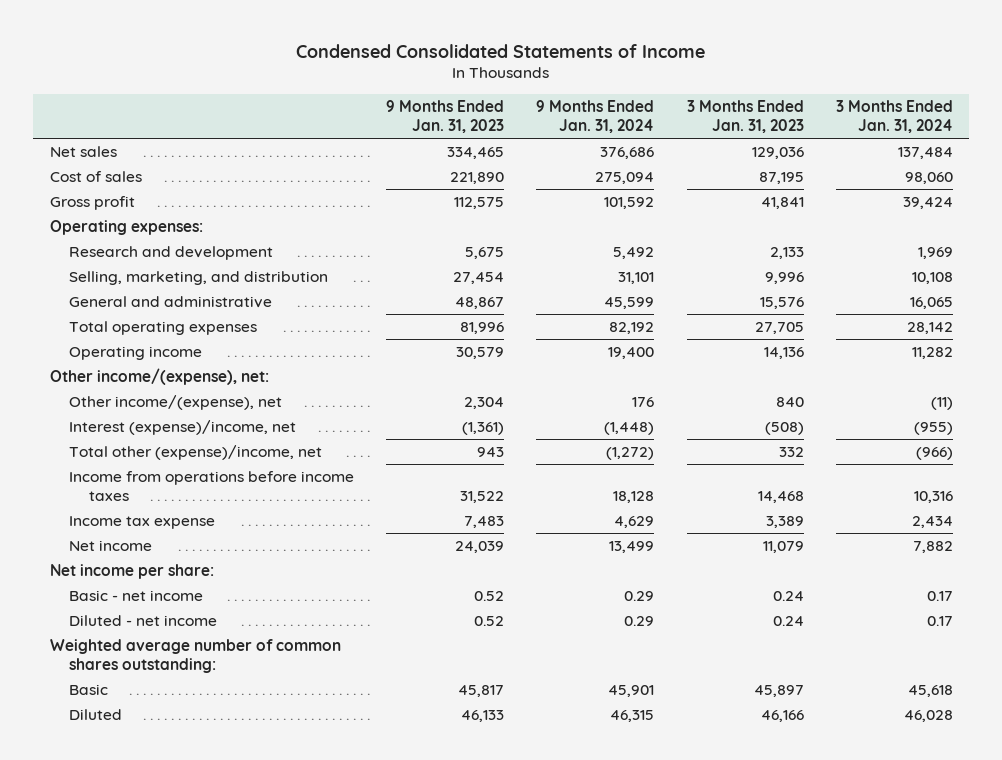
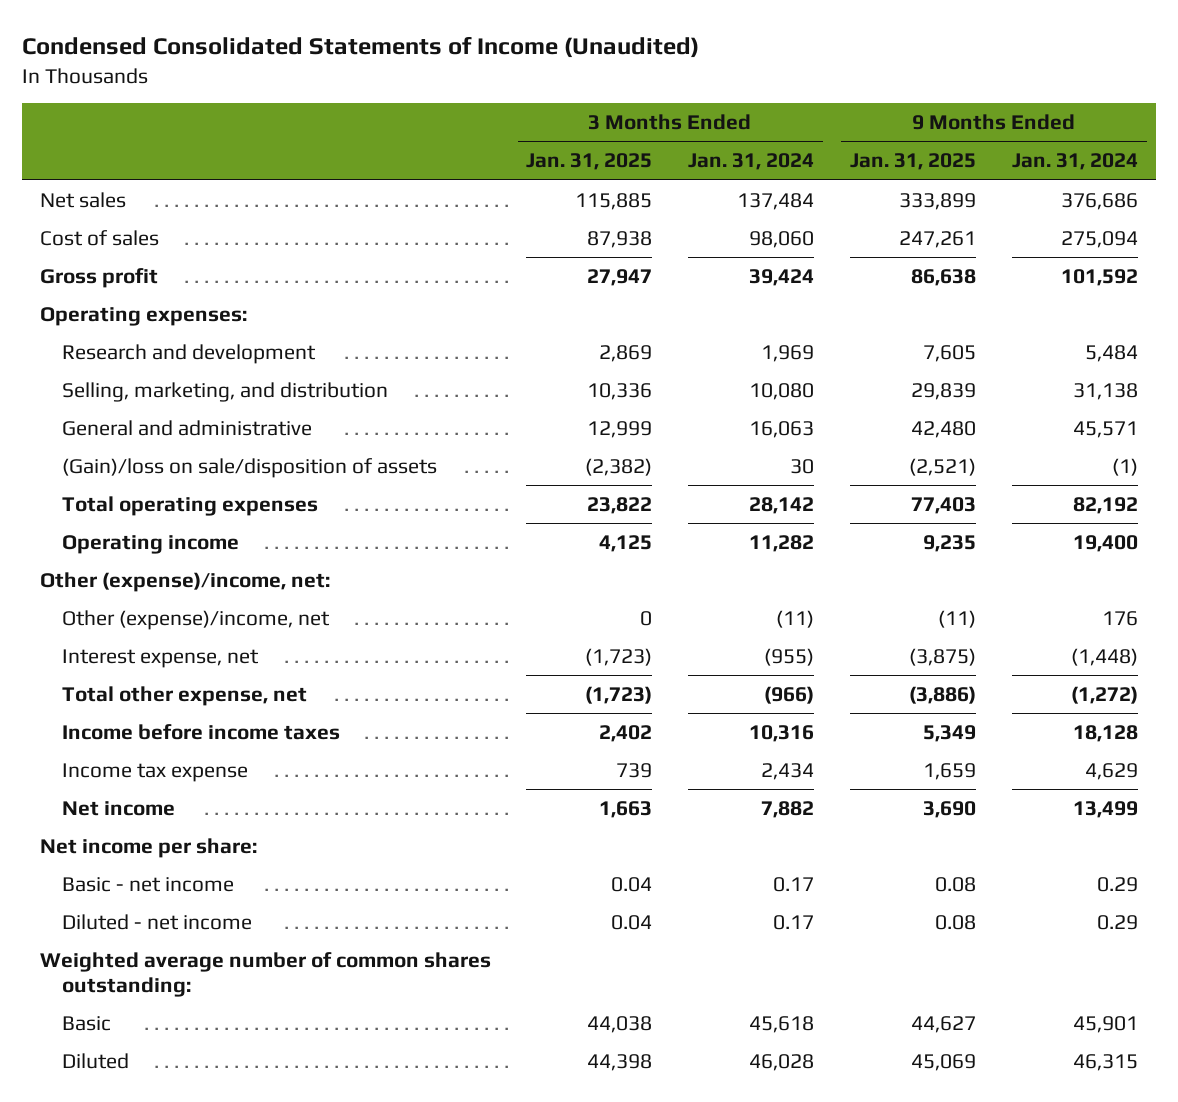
[296,43,706,58] Condensed Consolidated Statements of Income -> [21,36,699,59] Condensed Consolidated Statements of Income (Unaudited)
[386,99,505,134] 9 Months Ended Jan. 31, 2023 -> none
[686,99,804,134] 3 Months Ended Jan. 31, 2023 -> none
none -> [526,153,653,171] Jan. 31, 2025
none -> [850,153,977,171] Jan. 31, 2025
[613,246,655,259] 5,492 -> [1084,344,1138,362] 5,484
[618,271,655,284] 31,101 -> [1072,382,1138,400] 31,138
[911,271,953,284] 10,108 -> [749,382,815,400] 10,080
[604,296,655,309] 45,599 -> [1072,420,1138,438] 45,571
[909,296,953,309] 16,065 -> [749,420,815,438] 16,063
none -> [61,457,437,478] (Gain)/loss on sale/disposition of assets
[49,367,269,385] Other income/(expense), net: -> [39,571,330,592] Other (expense)/income, net:
[69,394,283,410] Other income/(expense), net -> [61,609,330,630] Other (expense)/income, net
[69,419,297,435] Interest (expense)/income, net -> [61,648,259,668] Interest expense, net
[69,444,323,460] Total other (expense)/income, net -> [61,685,307,706] Total other expense, net
[69,470,355,502] Income from operations before income taxes -> [61,723,340,740] Income before income taxes

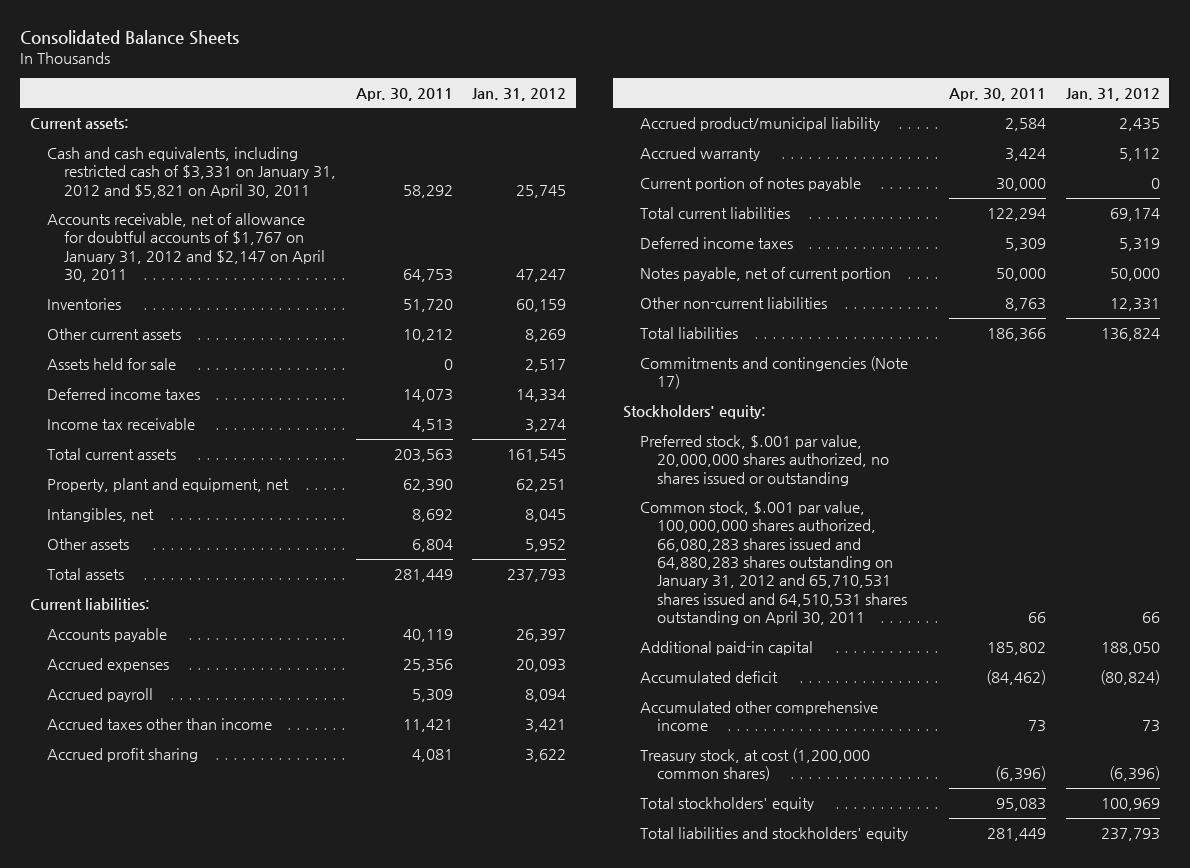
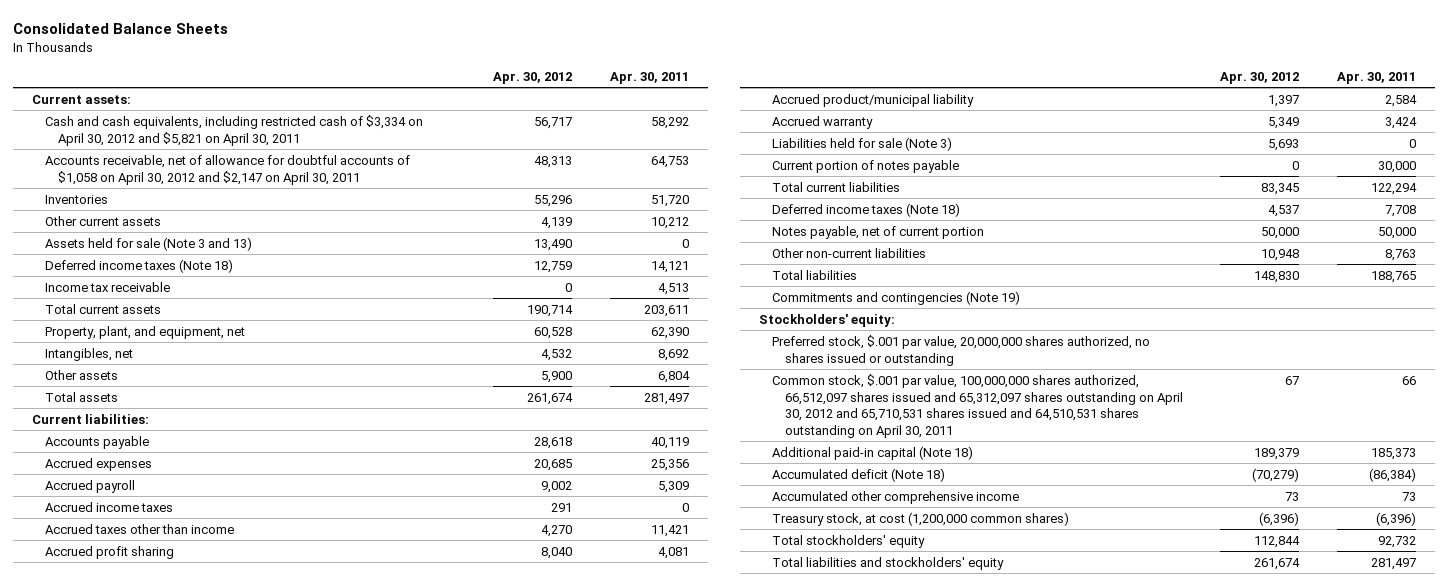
[472,87,567,101] Jan. 31, 2012 -> none
none -> [493,71,573,84] Apr. 30, 2012
[46,147,336,198] Cash and cash equivalents, including restricted cash of $3,331 on January 31, 2012 and $5,821 on April 30, 2011 -> [44,114,423,146] Cash and cash equivalents, including restricted cash of $3,334 on April 30, 2012 and $5,821 on April 30, 2011
[46,213,325,282] Accounts receivable, net of allowance for doubtful accounts of $1,767 on January 31, 2012 and $2,147 on April 30, 2011 -> [44,154,410,185] Accounts receivable, net of allowance for doubtful accounts of $1,058 on April 30, 2012 and $2,147 on April 30, 2011
[46,358,176,371] Assets held for sale -> [44,236,252,251] Assets held for sale (Note 3 and 13)
[46,388,200,401] Deferred income taxes -> [44,258,233,273] Deferred income taxes (Note 18)
[402,389,453,403] 14,073 -> [650,260,689,273] 14,121
[393,449,453,463] 203,563 -> [643,304,689,317] 203,611
[46,478,289,493] Property, plant and equipment, net -> [44,325,245,339] Property, plant, and equipment, net
[393,569,453,583] 281,449 -> [643,392,689,405] 281,497
none -> [44,501,173,512] Accrued income taxes
none -> [771,136,952,151] Liabilities held for sale (Note 3)
[640,237,794,250] Deferred income taxes -> [771,202,960,217] Deferred income taxes (Note 18)
[1004,238,1046,252] 5,309 -> [1384,204,1416,217] 7,708
[986,328,1046,342] 186,366 -> [1370,270,1416,283] 188,765
[640,356,909,390] Commitments and contingencies (Note 17) -> [771,290,1020,305] Commitments and contingencies (Note 19)
[640,501,907,625] Common stock, $.001 par value, 100,000,000 shares authorized, 66,080,283 shares issued and 64,880,283 shares outstanding on January 31, 2012 and 65,710,531 shares issued and 64,510,531 shares outstanding on April 30, 2011 -> [771,373,1183,439] Common stock, $.001 par value, 100,000,000 shares authorized, 66,512,097 shares issued and 65,312,097 shares outstanding on April 30, 2012 and 65,710,531 shares issued and 64,510,531 shares outstanding on April 30, 2011
[640,641,814,656] Additional paid-in capital -> [771,445,973,460] Additional paid-in capital (Note 18)
[986,642,1046,656] 185,802 -> [1370,447,1416,460] 185,373
[640,671,779,684] Accumulated deficit -> [771,467,945,482] Accumulated deficit (Note 18)
[985,670,1046,686] (84,462) -> [1368,467,1416,482] (86,384)
[995,798,1046,812] 95,083 -> [1377,535,1416,548] 92,732
[986,828,1046,842] 281,449 -> [1370,557,1416,570] 281,497

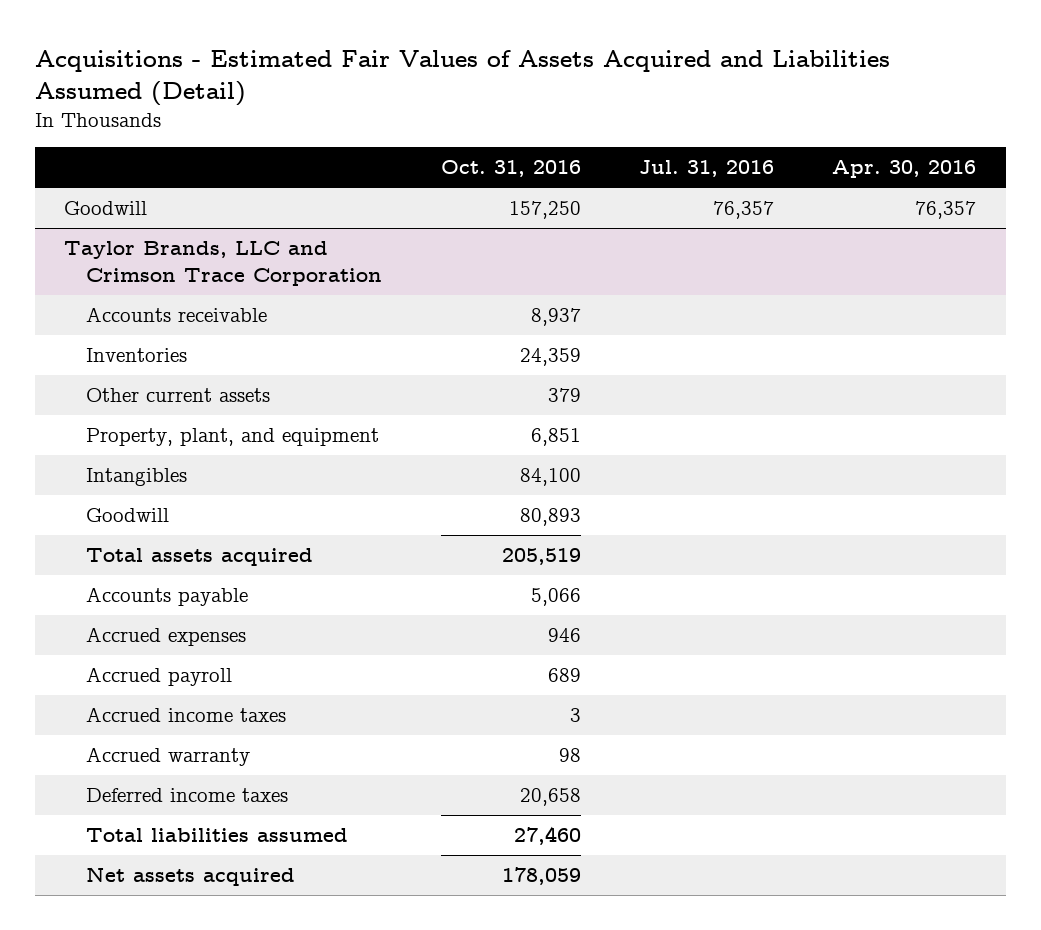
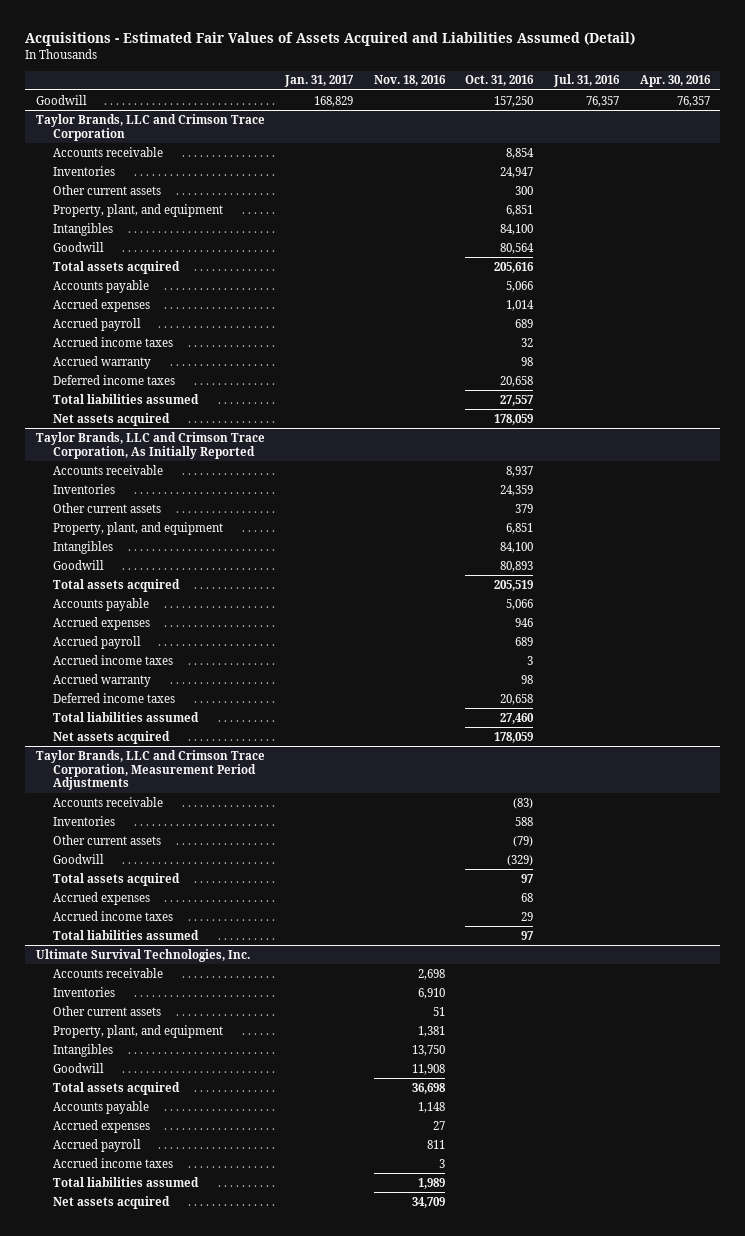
none -> [284,75,355,88] Jan. 31, 2017
none -> [373,75,446,87] Nov. 18, 2016
none -> [53,146,164,157] Accounts receivable
none -> [53,165,116,176] Inventories
none -> [53,184,162,195] Other current assets
none -> [53,203,224,217] Property, plant, and equipment
none -> [53,222,114,236] Intangibles
none -> [53,241,105,252] Goodwill
none -> [53,260,181,274] Total assets acquired
none -> [53,279,150,293] Accounts payable
none -> [53,298,151,312] Accrued expenses
none -> [53,317,142,331] Accrued payroll
none -> [53,336,174,347] Accrued income taxes
none -> [53,355,152,369] Accrued warranty
none -> [53,374,176,385] Deferred income taxes
none -> [53,393,200,404] Total liabilities assumed
none -> [53,412,171,426] Net assets acquired
none -> [35,431,265,459] Taylor Brands, LLC and Crimson Trace Corporation, As Initially Reported
none -> [35,749,265,791] Taylor Brands, LLC and Crimson Trace Corporation, Measurement Period Adjustments
none -> [53,796,164,807] Accounts receivable
none -> [53,815,116,826] Inventories
none -> [53,834,162,845] Other current assets
none -> [53,853,105,864] Goodwill
none -> [53,872,181,886] Total assets acquired
none -> [53,891,151,905] Accrued expenses
none -> [53,910,174,921] Accrued income taxes
none -> [53,929,200,940] Total liabilities assumed
none -> [35,948,250,962] Ultimate Survival Technologies, Inc.
none -> [53,967,164,978] Accounts receivable
none -> [53,986,116,997] Inventories
none -> [53,1005,162,1016] Other current assets
none -> [53,1024,224,1038] Property, plant, and equipment
none -> [53,1043,114,1057] Intangibles
none -> [53,1062,105,1073] Goodwill
none -> [53,1081,181,1095] Total assets acquired
none -> [53,1100,150,1114] Accounts payable
none -> [53,1119,151,1133] Accrued expenses
none -> [53,1138,142,1152] Accrued payroll
none -> [53,1157,174,1168] Accrued income taxes
none -> [53,1176,200,1187] Total liabilities assumed
none -> [53,1195,171,1209] Net assets acquired

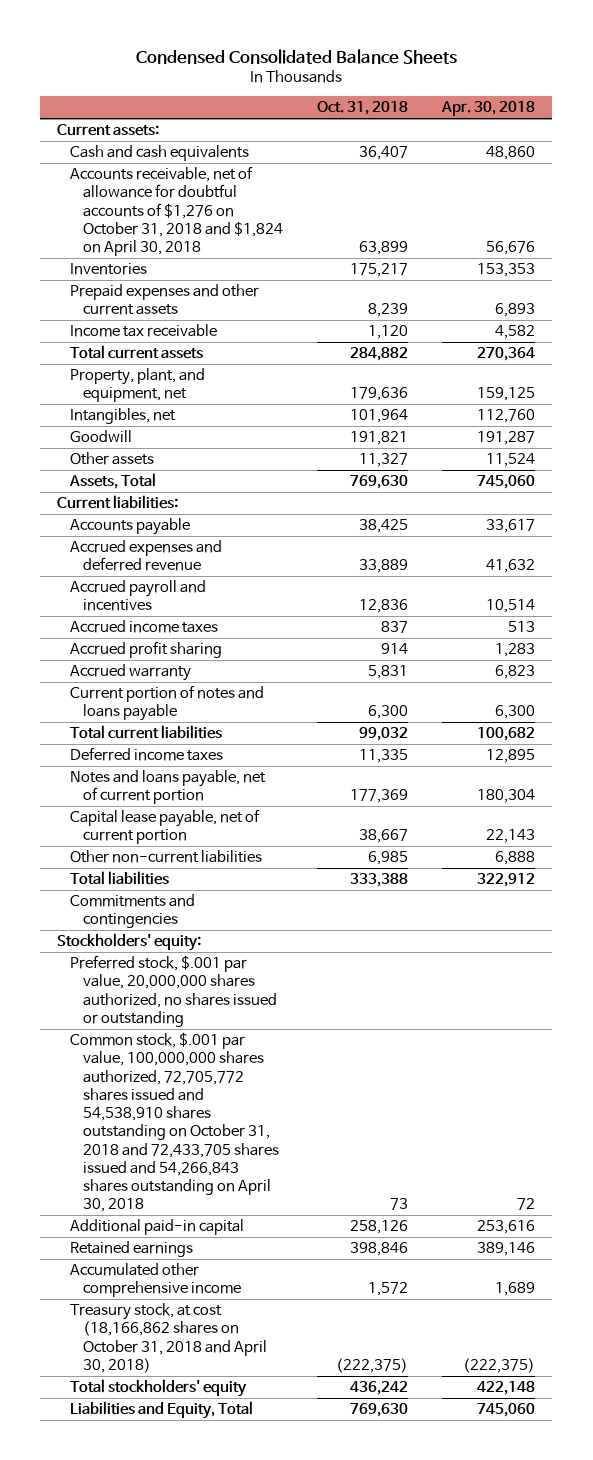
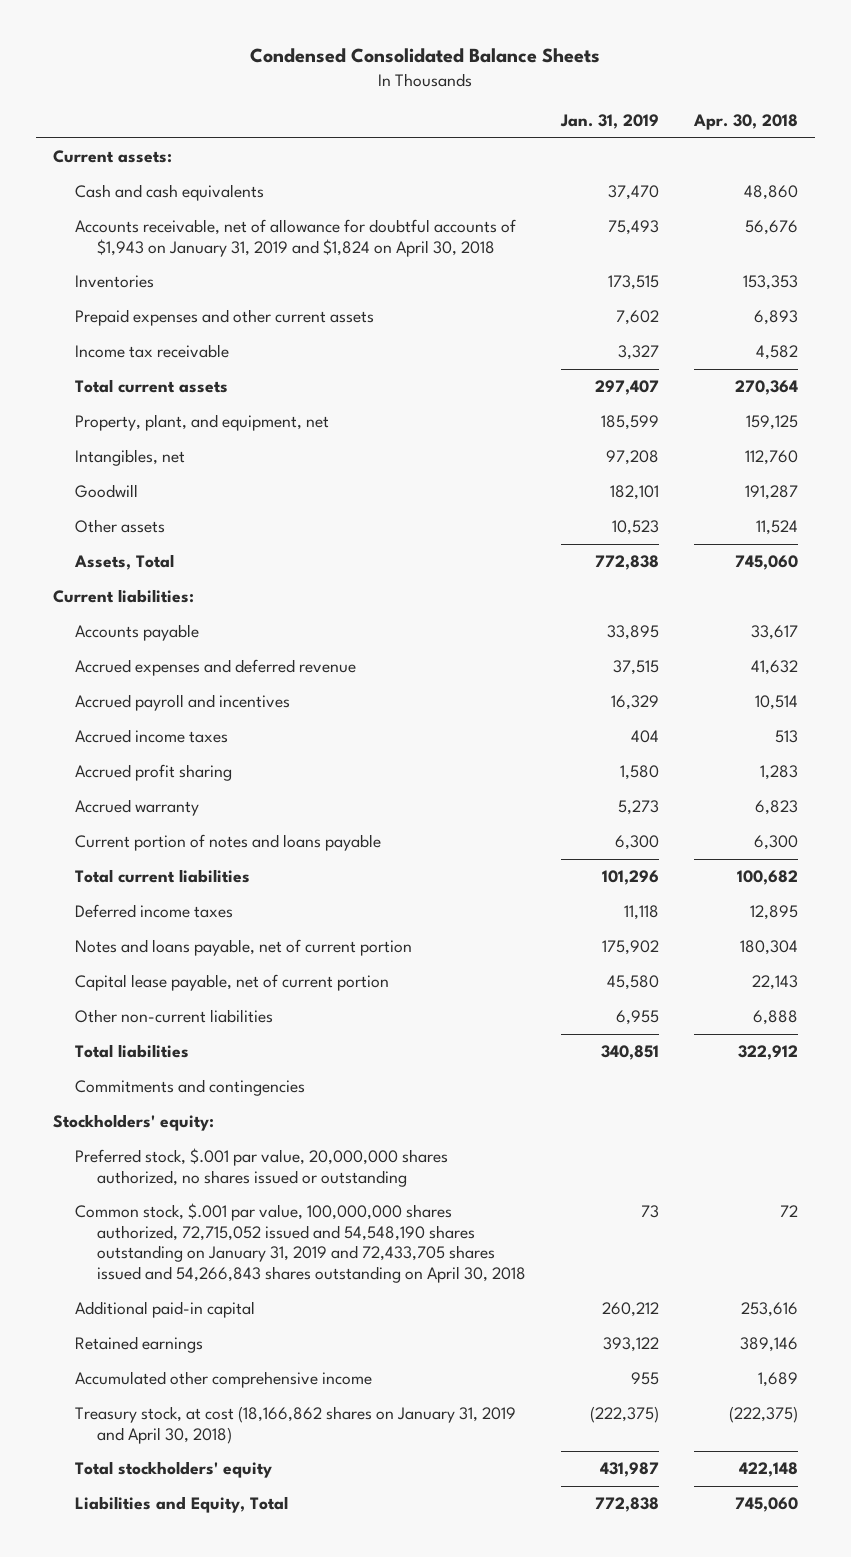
[317,101,409,116] Oct. 31, 2018 -> none
none -> [559,114,659,130] Jan. 31, 2019
[70,166,284,257] Accounts receivable, net of allowance for doubtful accounts of $1,276 on October 31, 2018 and $1,824 on April 30, 2018 -> [74,218,516,257] Accounts receivable, net of allowance for doubtful accounts of $1,943 on January 31, 2019 and $1,824 on April 30, 2018
[70,1032,280,1213] Common stock, $.001 par value, 100,000,000 shares authorized, 72,705,772 shares issued and 54,538,910 shares outstanding on October 31, 2018 and 72,433,705 shares issued and 54,266,843 shares outstanding on April 30, 2018 -> [74,1202,526,1284] Common stock, $.001 par value, 100,000,000 shares authorized, 72,715,052 issued and 54,548,190 shares outstanding on January 31, 2019 and 72,433,705 shares issued and 54,266,843 shares outstanding on April 30, 2018
[70,1303,268,1373] Treasury stock, at cost (18,166,862 shares on October 31, 2018 and April 30, 2018) -> [74,1405,516,1444] Treasury stock, at cost (18,166,862 shares on January 31, 2019 and April 30, 2018)

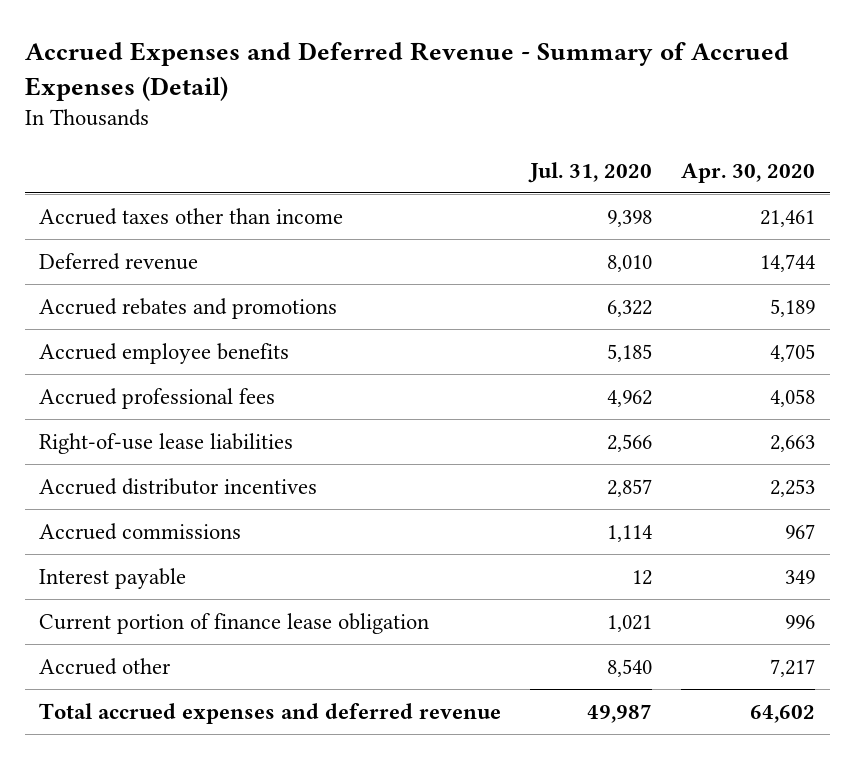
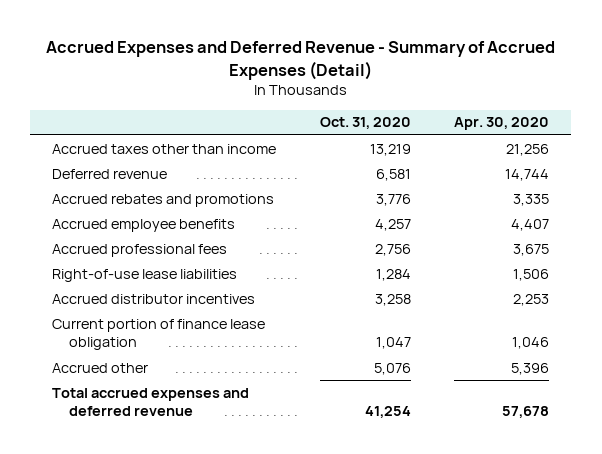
[528,161,653,183] Jul. 31, 2020 -> none
none -> [319,117,411,130] Oct. 31, 2020
[760,209,816,227] 21,461 -> [506,143,550,156] 21,256
[770,298,816,317] 5,189 -> [513,193,550,206] 3,335
[770,343,816,362] 4,705 -> [511,218,550,231] 4,407
[770,388,816,407] 4,058 -> [513,243,550,256] 3,675
[770,434,816,452] 2,663 -> [513,268,550,281] 1,506
[39,522,242,540] Accrued commissions -> none
[39,567,187,589] Interest payable -> none
[785,614,816,629] 996 -> [512,337,550,350] 1,046
[770,658,816,677] 7,217 -> [511,362,550,375] 5,396
[750,704,816,723] 64,602 -> [502,406,550,419] 57,678

